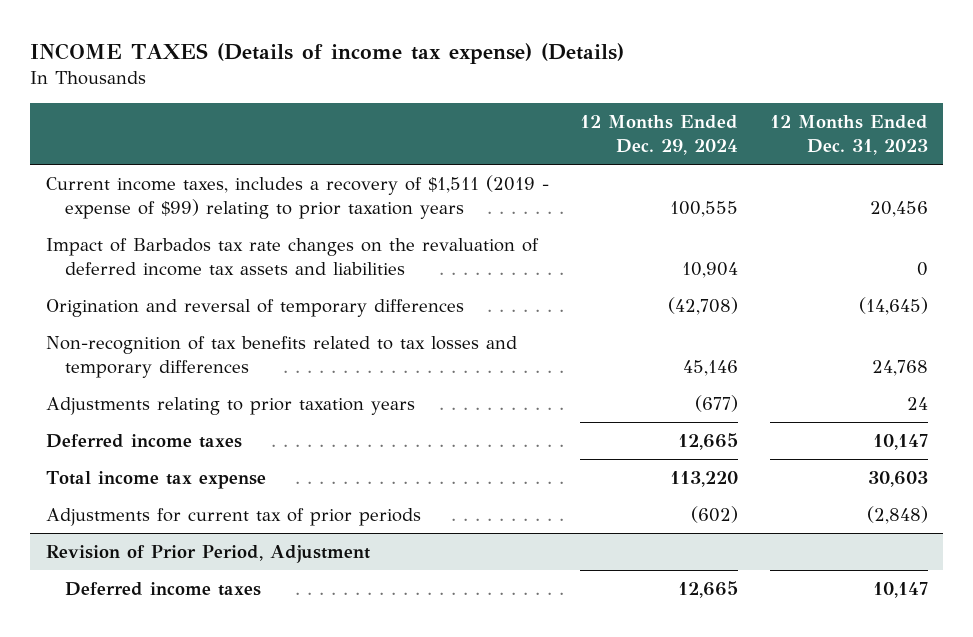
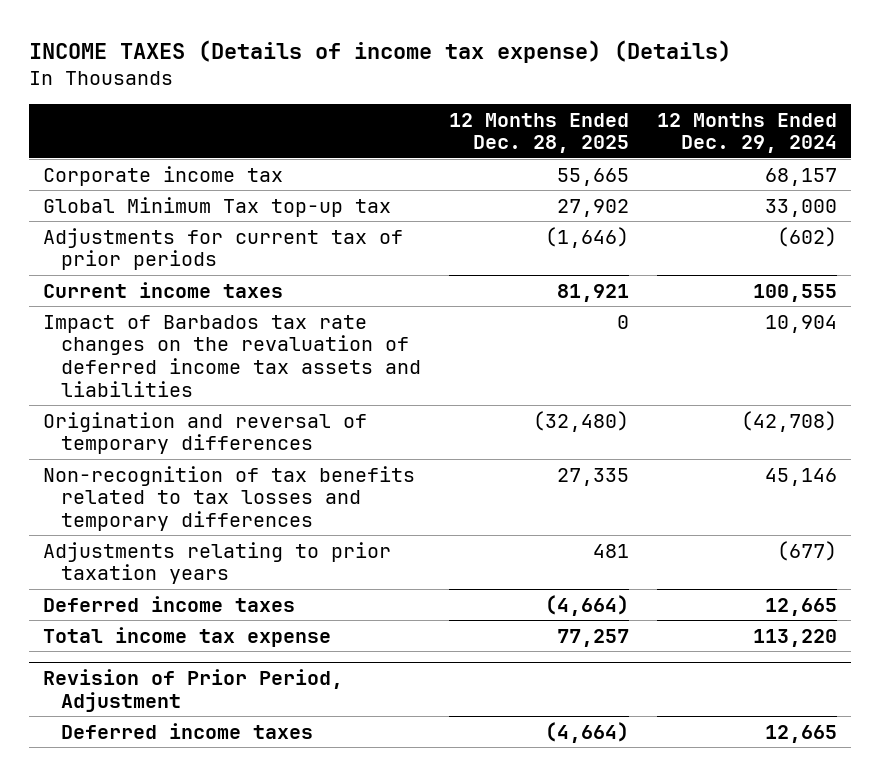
[769,114,928,156] 12 Months Ended Dec. 31, 2023 -> none
none -> [449,112,630,154] 12 Months Ended Dec. 28, 2025
none -> [42,165,283,186] Corporate income tax
none -> [42,196,391,217] Global Minimum Tax top-up tax
[45,507,421,526] Adjustments for current tax of prior periods -> [42,227,403,271] Adjustments for current tax of prior periods
[45,174,549,220] Current income taxes, includes a recovery of $1,511 (2019 - expense of $99) relating to prior taxation years -> [42,281,283,298] Current income taxes

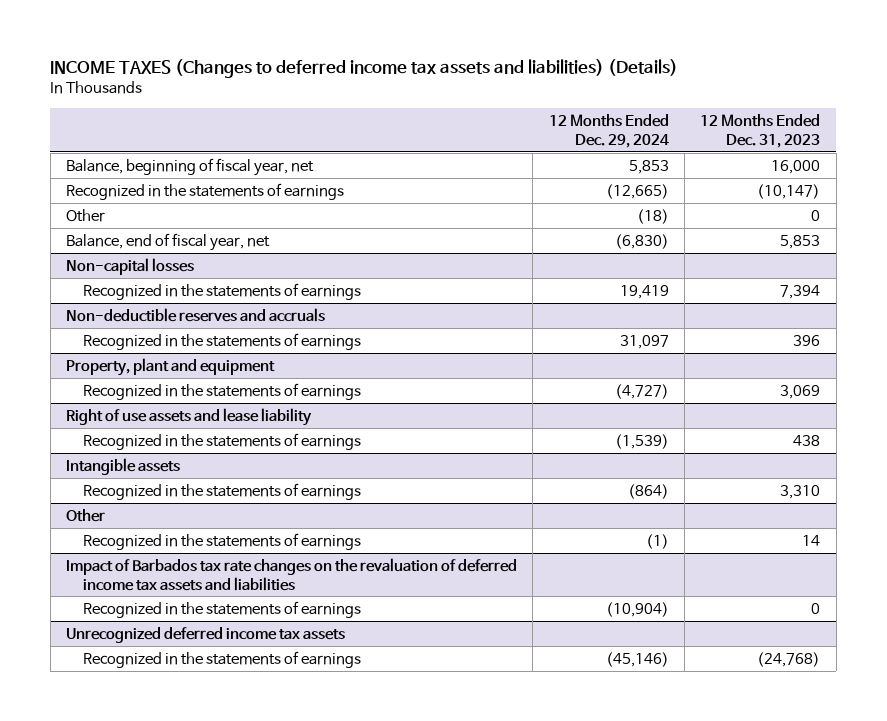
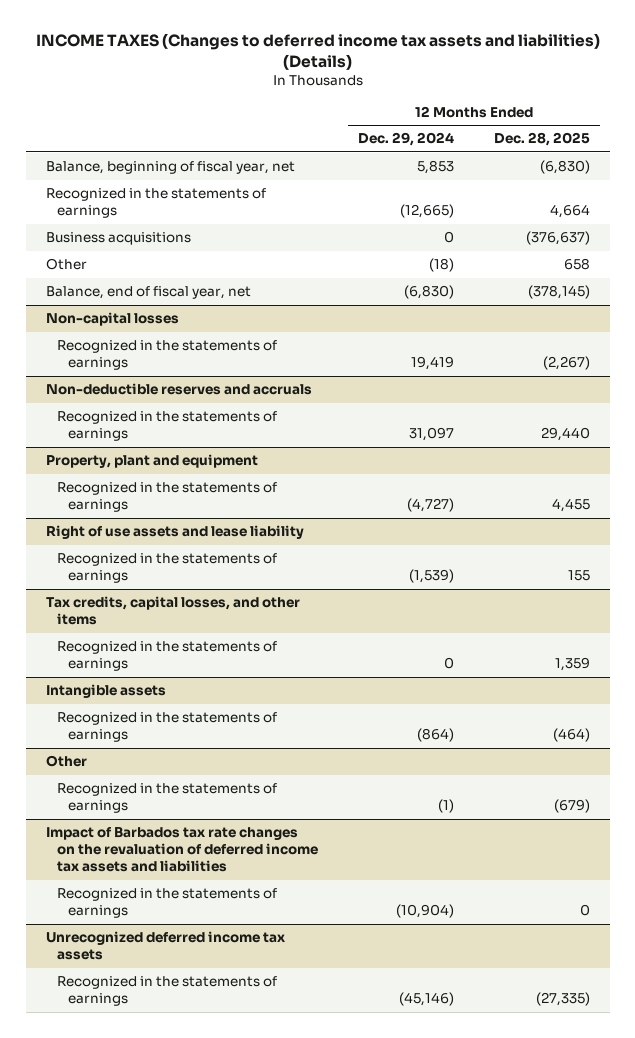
[700,113,821,148] 12 Months Ended Dec. 31, 2023 -> none
none -> [493,132,590,147] Dec. 28, 2025
none -> [45,232,191,246] Business acquisitions
none -> [45,596,300,626] Tax credits, capital losses, and other items
none -> [56,641,277,672] Recognized in the statements of earnings

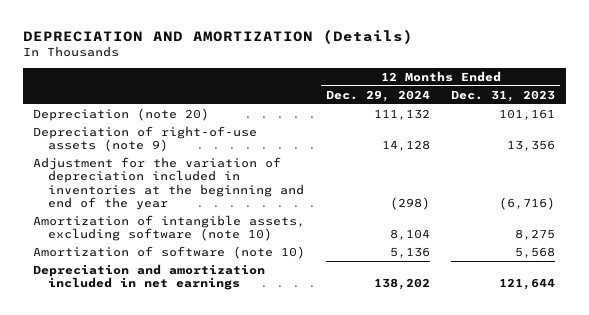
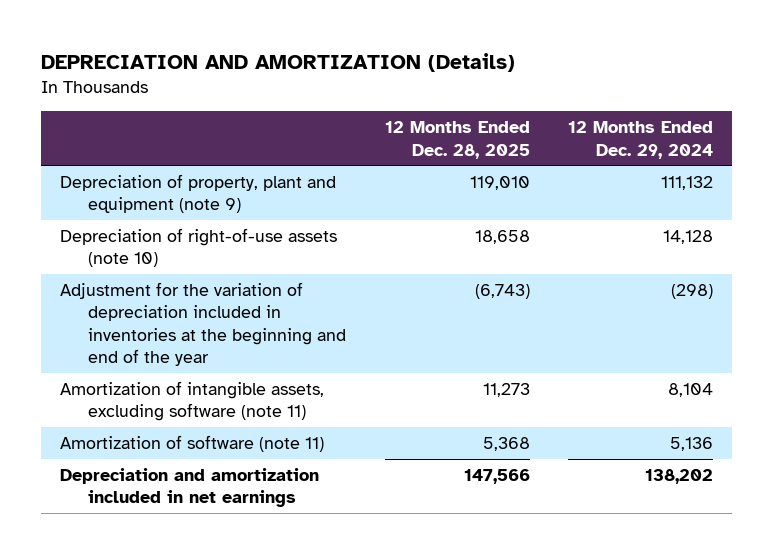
[451,89,556,102] Dec. 31, 2023 -> none
none -> [384,121,530,159] 12 Months Ended Dec. 28, 2025
[33,108,210,122] Depreciation (note 20) -> [60,173,337,214] Depreciation of property, plant and equipment (note 9)
[33,126,258,153] Depreciation of right-of-use assets (note 9) -> [60,227,338,268] Depreciation of right-of-use assets (note 10)
[33,215,306,242] Amortization of intangible assets, excluding software (note 10) -> [60,380,325,422] Amortization of intangible assets, excluding software (note 11)
[33,246,306,260] Amortization of software (note 10) -> [60,434,325,452] Amortization of software (note 11)

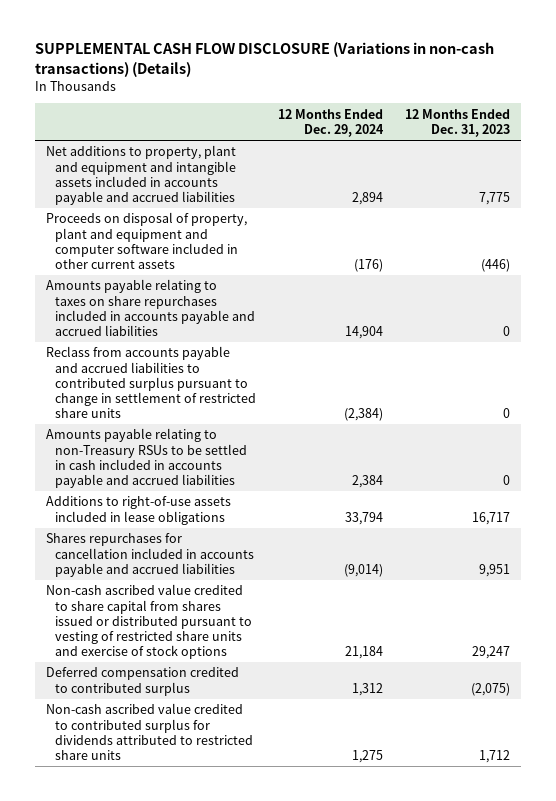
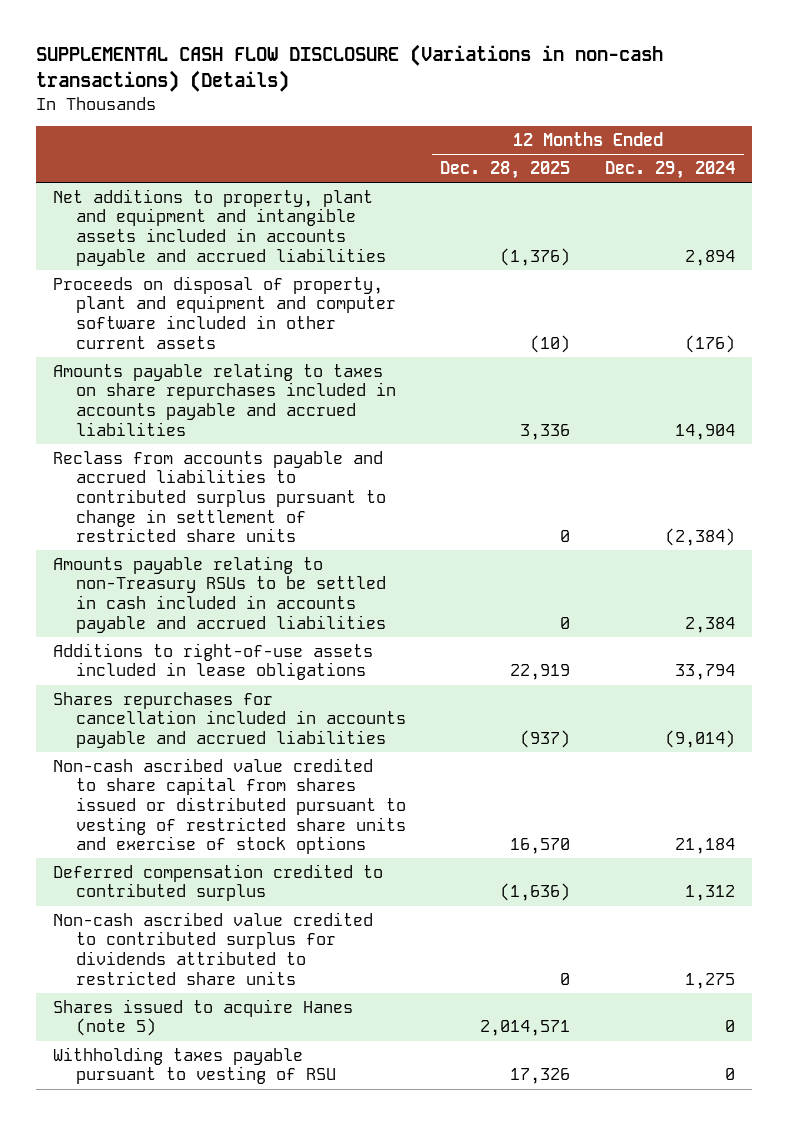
[405,108,511,137] 12 Months Ended Dec. 31, 2023 -> none
none -> [440,160,571,179] Dec. 28, 2025
none -> [52,998,353,1037] Shares issued to acquire Hanes (note 5)
none -> [52,1046,336,1085] Withholding taxes payable pursuant to vesting of RSU

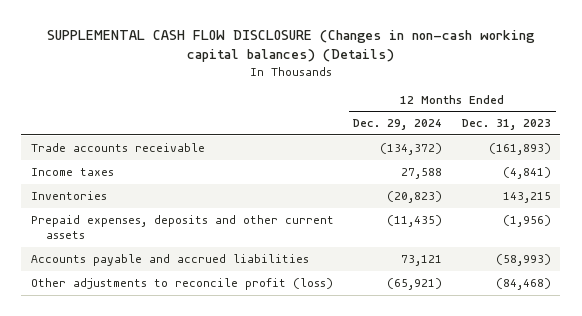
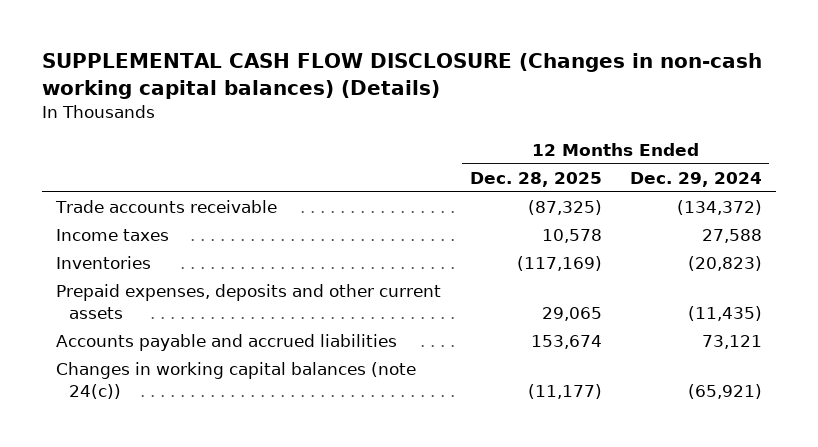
[461,119,551,131] Dec. 31, 2023 -> none
none -> [469,171,602,187] Dec. 28, 2025
[31,277,334,290] Other adjustments to reconcile profit (loss) -> [55,362,416,400] Changes in working capital balances (note 24(c))

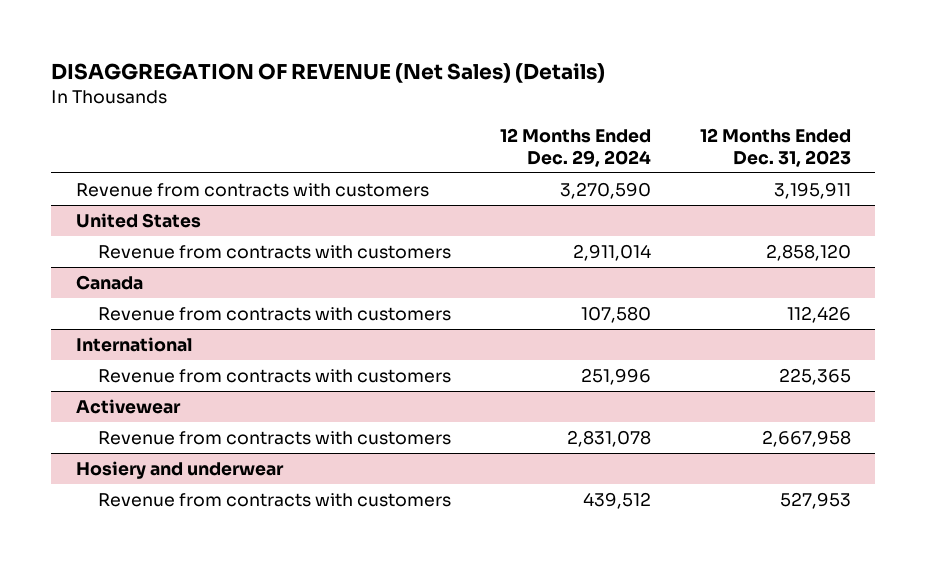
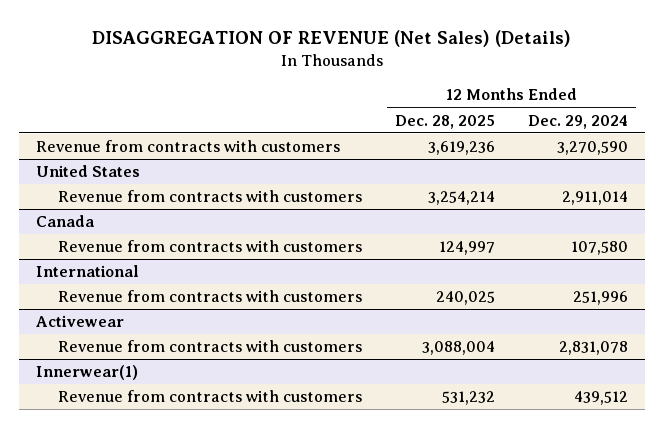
[699,128,851,167] 12 Months Ended Dec. 31, 2023 -> none
none -> [395,114,496,129] Dec. 28, 2025
[75,460,284,479] Hosiery and underwear -> [35,365,138,381] Innerwear(1)

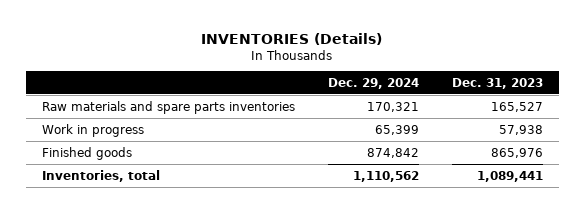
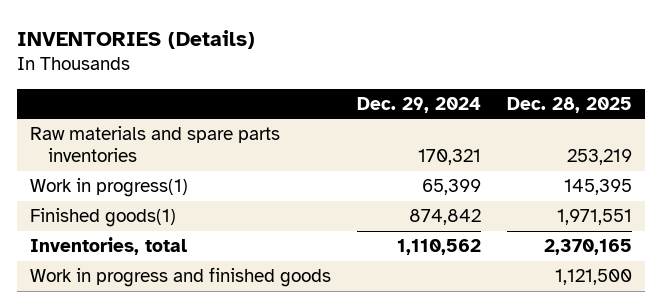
[451,77,543,89] Dec. 31, 2023 -> none
none -> [507,96,633,113] Dec. 28, 2025
[41,123,144,137] Work in progress -> [30,178,189,198] Work in progress(1)
[41,146,132,160] Finished goods -> [30,208,177,228] Finished goods(1)
none -> [30,267,332,288] Work in progress and finished goods

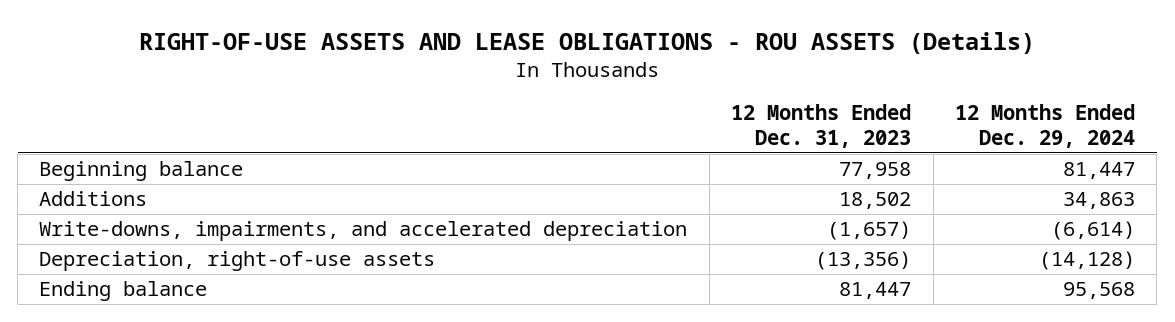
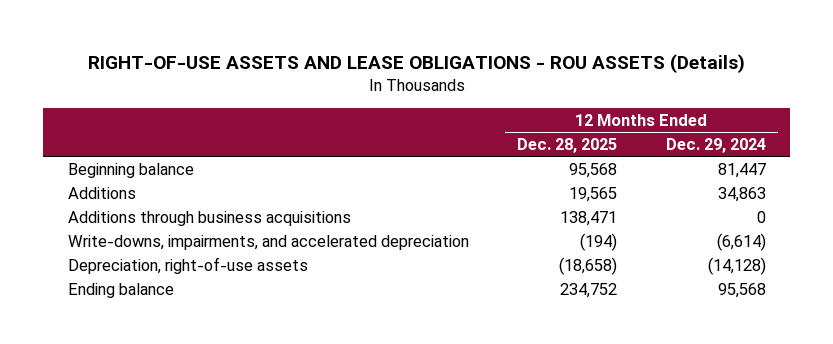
[731,104,912,149] 12 Months Ended Dec. 31, 2023 -> none
none -> [517,138,618,154] Dec. 28, 2025
none -> [67,211,351,227] Additions through business acquisitions

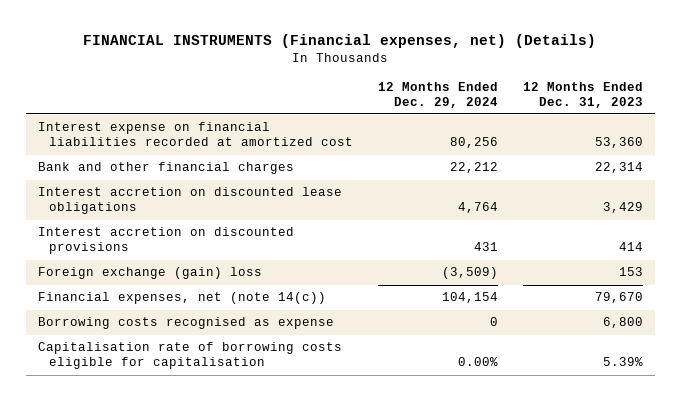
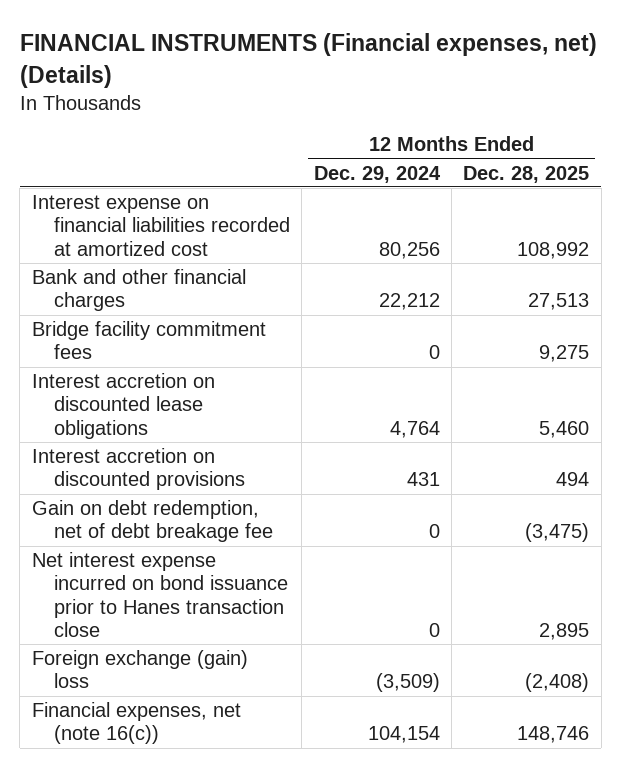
[522,81,643,108] 12 Months Ended Dec. 31, 2023 -> none
none -> [463,165,590,183] Dec. 28, 2025
none -> [31,321,266,360] Bridge facility commitment fees
none -> [31,500,274,543] Gain on debt redemption, net of debt breakage fee
none -> [31,552,289,638] Net interest expense incurred on bond issuance prior to Hanes transaction close
[38,317,335,330] Borrowing costs recognised as expense -> none
[38,342,343,370] Capitalisation rate of borrowing costs eligible for capitalisation -> none
[38,292,327,305] Financial expenses, net (note 14(c)) -> [31,702,241,745] Financial expenses, net (note 16(c))

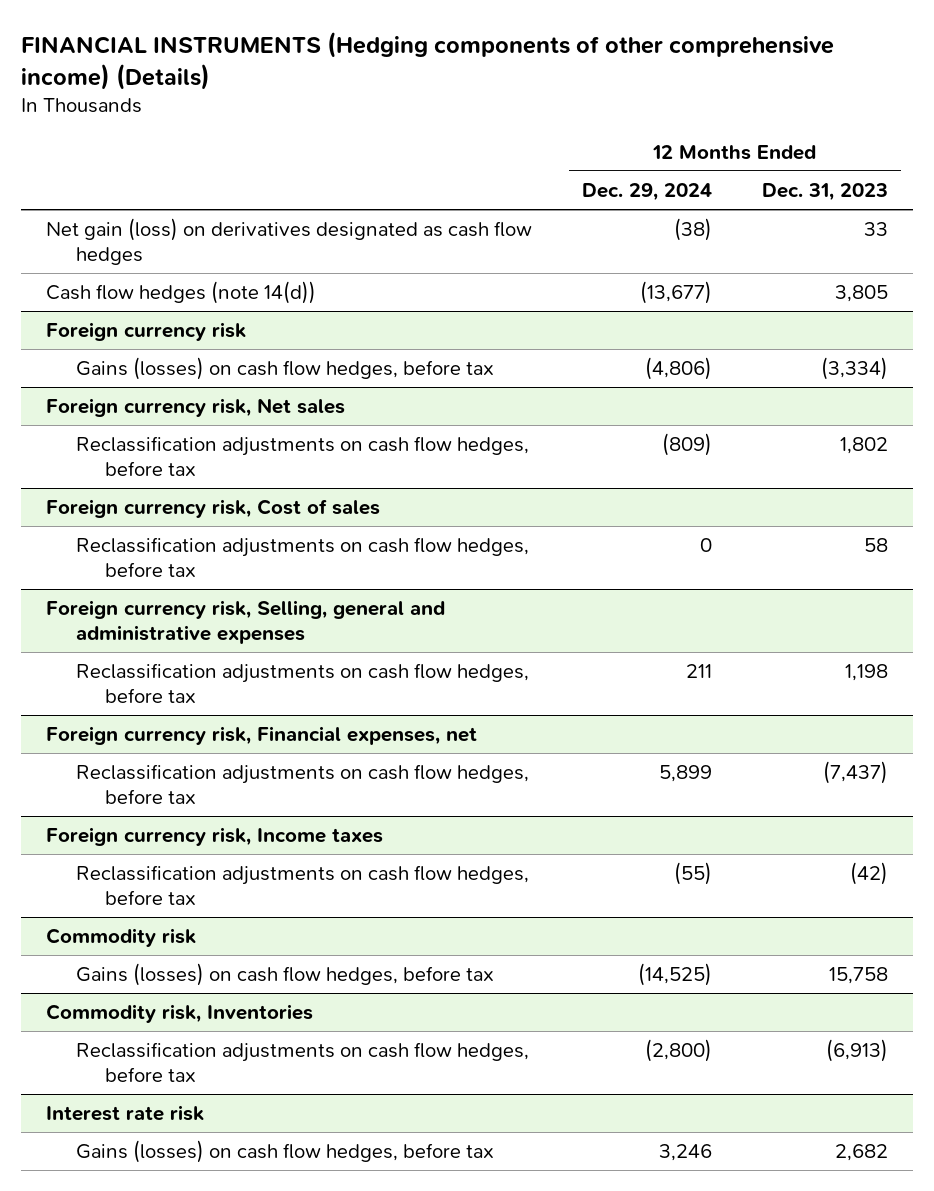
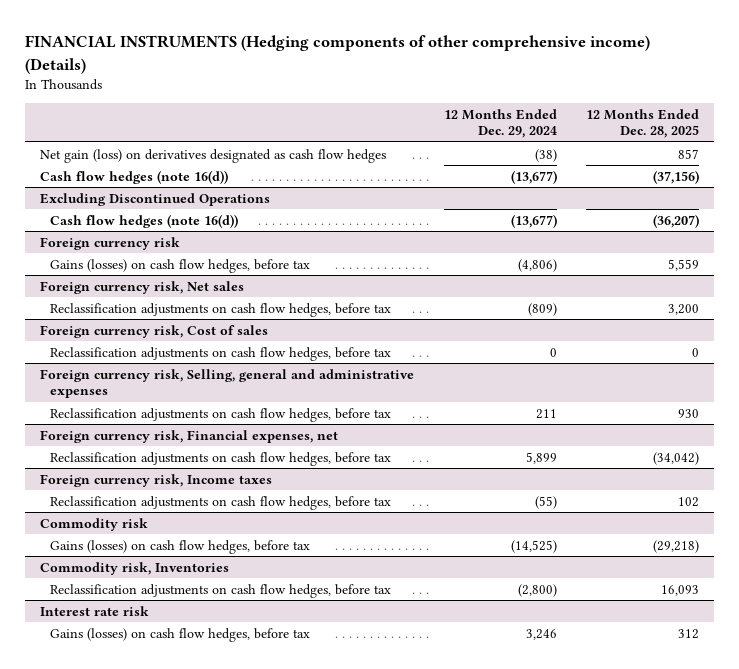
[762,183,889,202] Dec. 31, 2023 -> none
none -> [586,108,700,139] 12 Months Ended Dec. 28, 2025
[45,281,316,305] Cash flow hedges (note 14(d)) -> [40,169,229,184] Cash flow hedges (note 16(d))
none -> [40,192,271,206] Excluding Discontinued Operations
none -> [50,213,239,228] Cash flow hedges (note 16(d))

